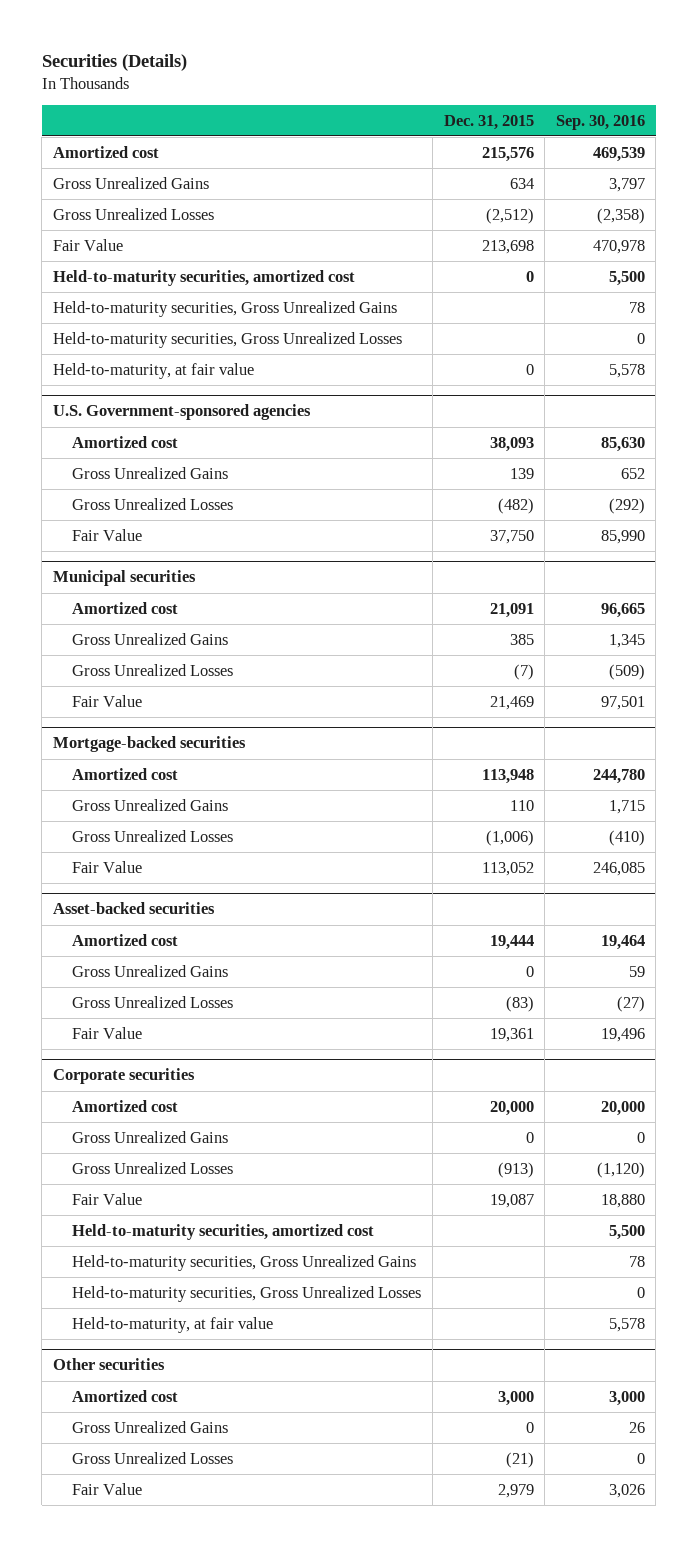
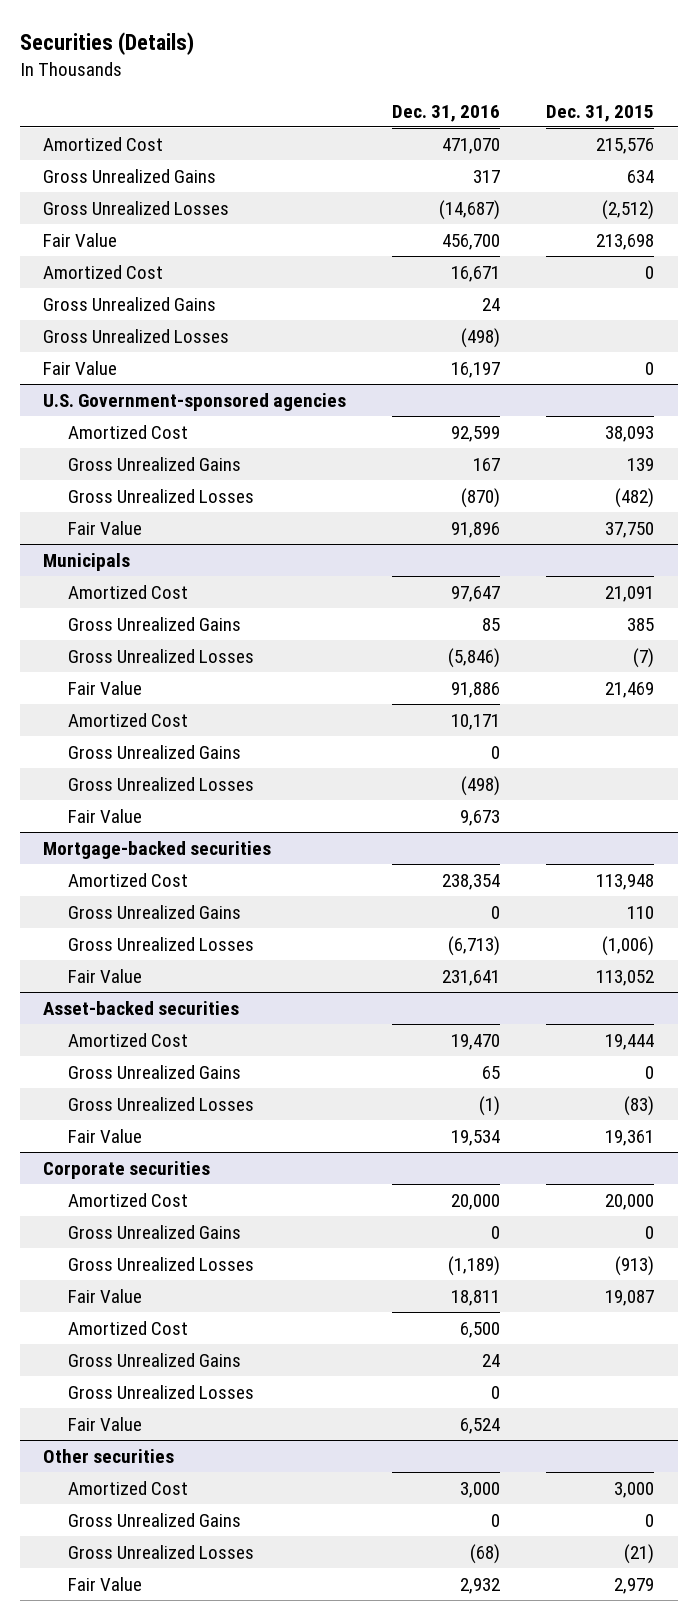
[555,114,645,130] Sep. 30, 2016 -> none
none -> [392,104,501,122] Dec. 31, 2016
[52,145,159,158] Amortized cost -> [43,136,164,151] Amortized Cost
[52,269,355,286] Held-to-maturity securities, amortized cost -> [43,264,164,279] Amortized Cost
[52,300,397,317] Held-to-maturity securities, Gross Unrealized Gains -> [43,296,217,311] Gross Unrealized Gains
[52,331,402,348] Held-to-maturity securities, Gross Unrealized Losses -> [43,328,230,343] Gross Unrealized Losses
[52,362,254,379] Held-to-maturity, at fair value -> [43,360,118,375] Fair Value
[72,435,179,448] Amortized cost -> [67,424,188,439] Amortized Cost
[52,570,196,587] Municipal securities -> [43,552,131,571] Municipals
[72,601,179,614] Amortized cost -> [67,584,188,599] Amortized Cost
none -> [67,712,188,727] Amortized Cost
none -> [67,744,241,759] Gross Unrealized Gains
none -> [67,776,254,791] Gross Unrealized Losses
none -> [67,808,142,823] Fair Value
[72,767,179,780] Amortized cost -> [67,872,188,887] Amortized Cost
[72,933,179,946] Amortized cost -> [67,1032,188,1047] Amortized Cost
[72,1099,179,1112] Amortized cost -> [67,1192,188,1207] Amortized Cost
[72,1223,375,1240] Held-to-maturity securities, amortized cost -> [67,1320,188,1335] Amortized Cost
[72,1254,417,1271] Held-to-maturity securities, Gross Unrealized Gains -> [67,1352,241,1367] Gross Unrealized Gains
[72,1285,422,1302] Held-to-maturity securities, Gross Unrealized Losses -> [67,1384,254,1399] Gross Unrealized Losses
[72,1316,274,1333] Held-to-maturity, at fair value -> [67,1416,142,1431] Fair Value
[72,1389,179,1402] Amortized cost -> [67,1480,188,1495] Amortized Cost

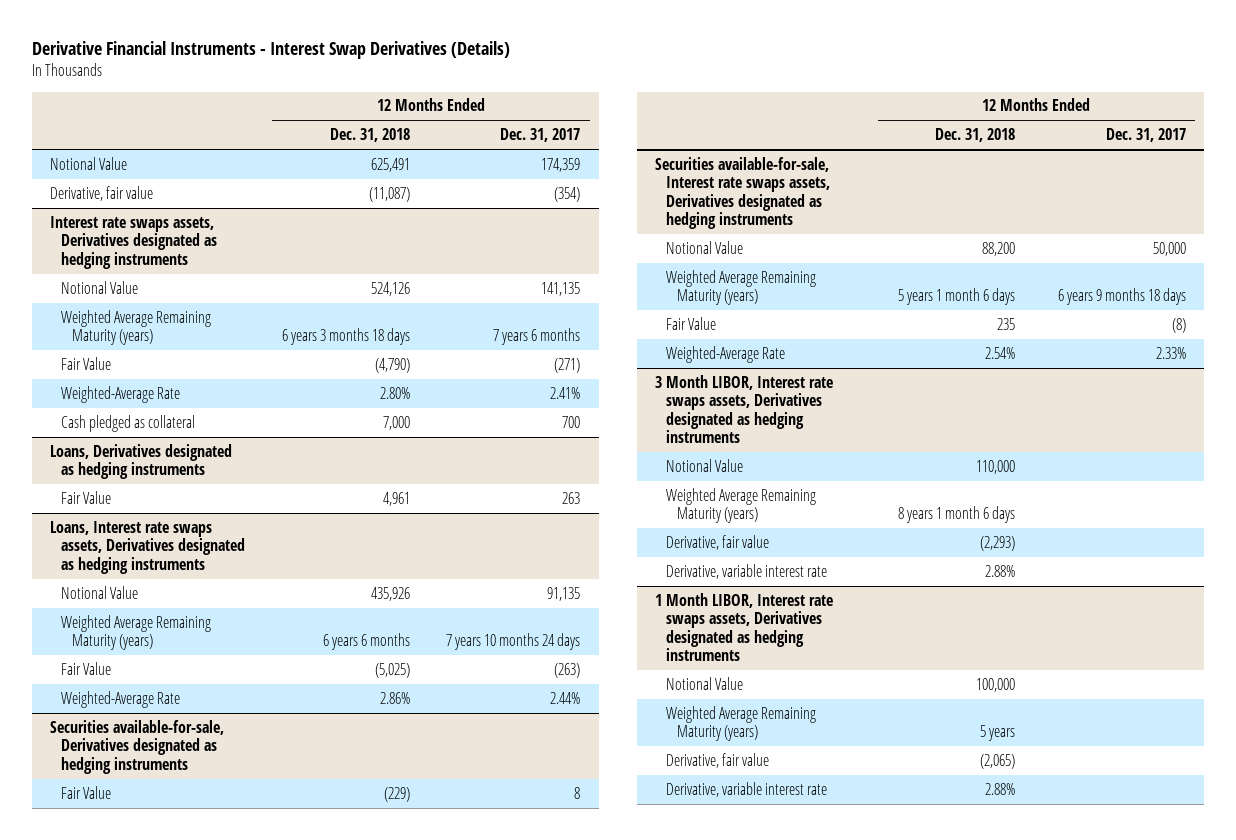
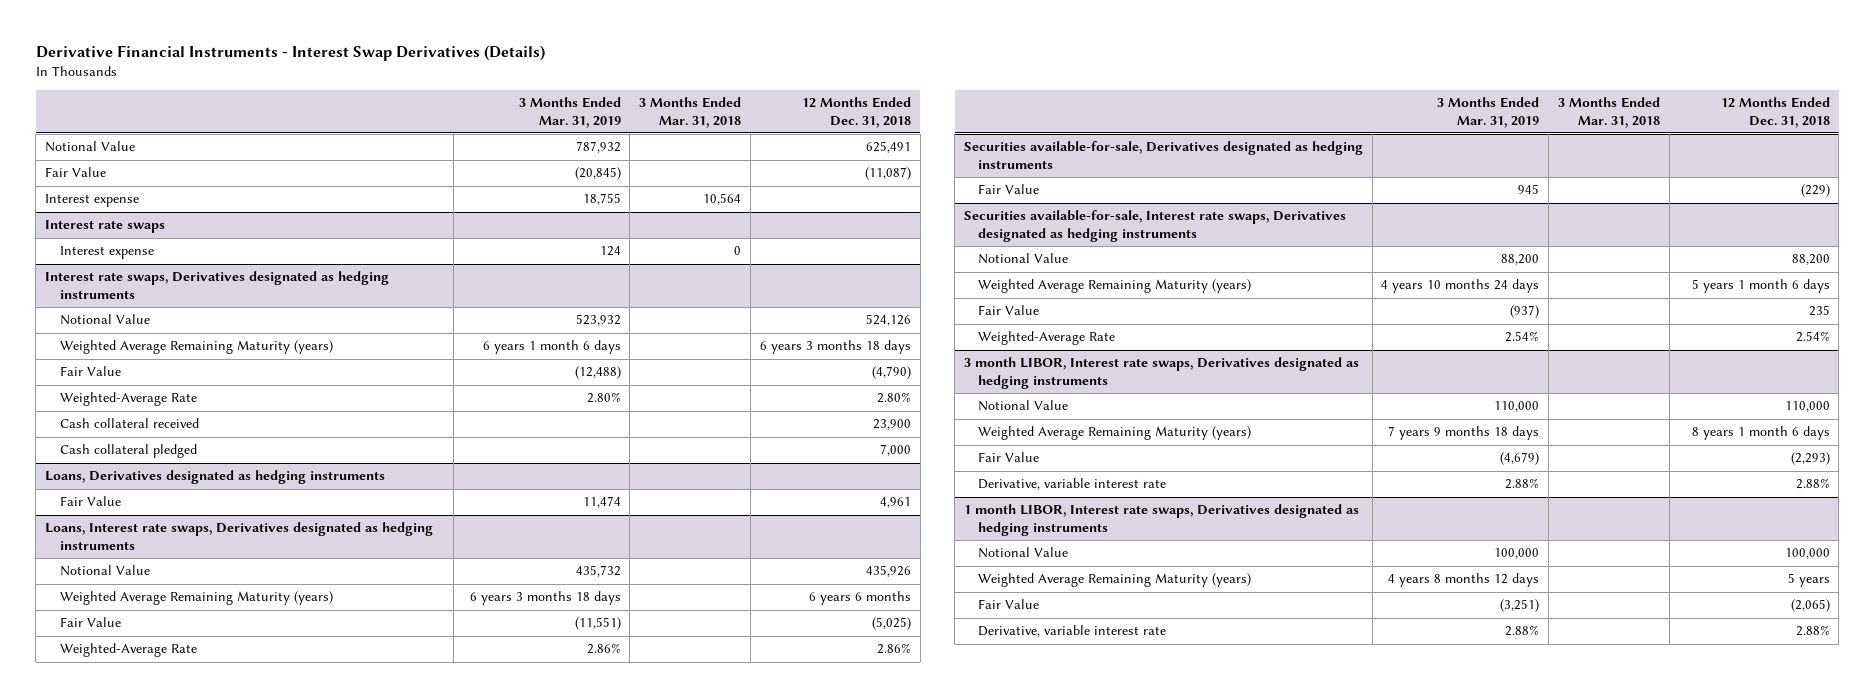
[500,128,581,143] Dec. 31, 2017 -> none
none -> [518,97,621,128] 3 Months Ended Mar. 31, 2019
none -> [639,97,742,128] 3 Months Ended Mar. 31, 2018
[50,185,154,201] Derivative, fair value -> [45,167,107,178] Fair Value
none -> [45,194,140,208] Interest expense
none -> [45,220,166,234] Interest rate swaps
none -> [59,246,154,260] Interest expense
[50,215,217,269] Interest rate swaps assets, Derivatives designated as hedging instruments -> [45,271,390,299] Interest rate swaps, Derivatives designated as hedging instruments
none -> [59,418,199,429] Cash collateral received
[60,414,195,432] Cash pledged as collateral -> [59,444,197,459] Cash collateral pledged
[50,520,245,574] Loans, Interest rate swaps assets, Derivatives designated as hedging instruments -> [45,522,434,550] Loans, Interest rate swaps, Derivatives designated as hedging instruments
[655,156,831,230] Securities available-for-sale, Interest rate swaps assets, Derivatives designated as hedging instruments -> [963,210,1346,242] Securities available-for-sale, Interest rate swaps, Derivatives designated as hedging instruments
[655,374,834,444] 3 Month LIBOR, Interest rate swaps assets, Derivatives designated as hedging instruments -> [963,357,1359,389] 3 month LIBOR, Interest rate swaps, Derivatives designated as hedging instruments
[666,534,770,550] Derivative, fair value -> [978,452,1040,463] Fair Value
[655,592,834,662] 1 Month LIBOR, Interest rate swaps assets, Derivatives designated as hedging instruments -> [963,504,1359,536] 1 month LIBOR, Interest rate swaps, Derivatives designated as hedging instruments
[666,752,770,768] Derivative, fair value -> [978,599,1040,610] Fair Value

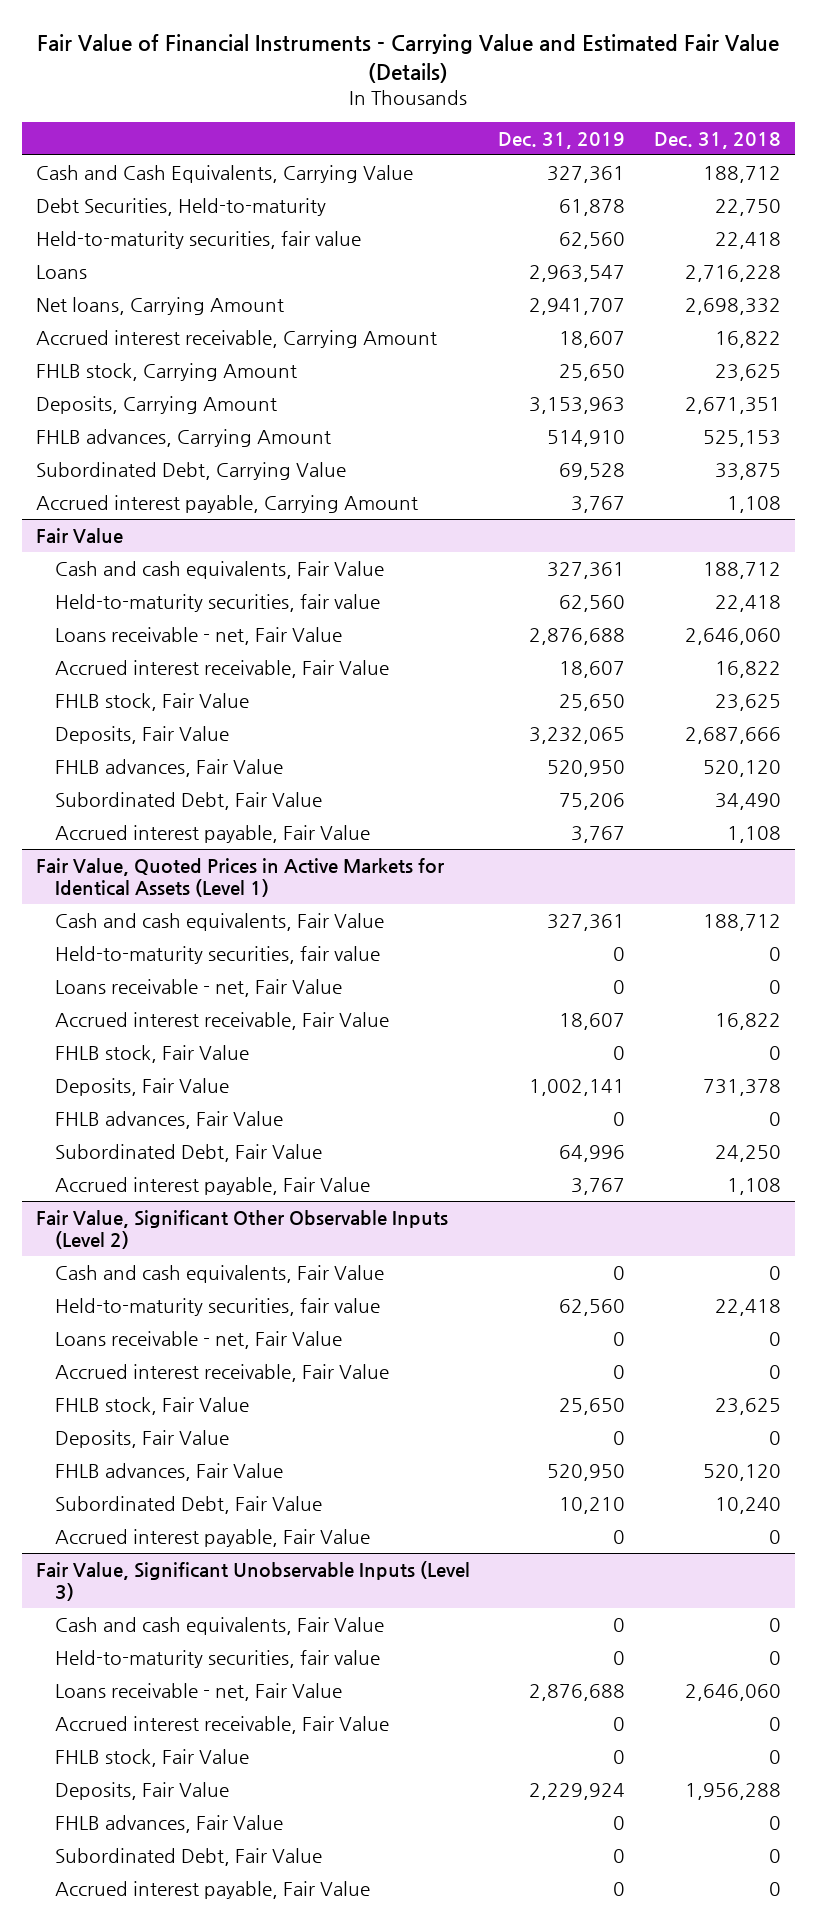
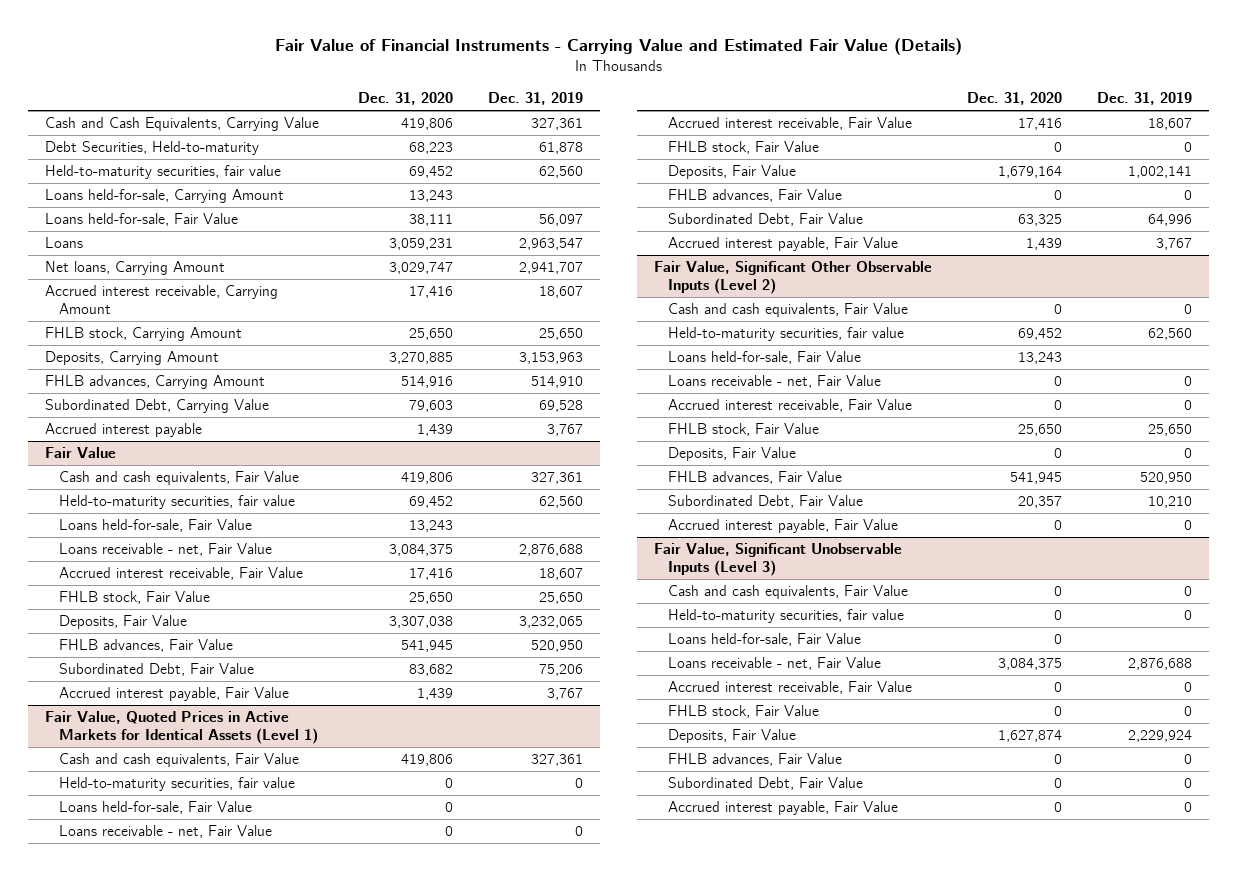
[653,132,781,150] Dec. 31, 2018 -> none
none -> [358,91,454,105] Dec. 31, 2020
none -> [45,189,285,204] Loans held-for-sale, Carrying Amount
none -> [45,213,239,227] Loans held-for-sale, Fair Value
[35,494,418,513] Accrued interest payable, Carrying Amount -> [45,423,203,438] Accrued interest payable
none -> [59,519,253,533] Loans held-for-sale, Fair Value
none -> [59,801,253,815] Loans held-for-sale, Fair Value
none -> [668,351,862,365] Loans held-for-sale, Fair Value
none -> [668,633,862,647] Loans held-for-sale, Fair Value

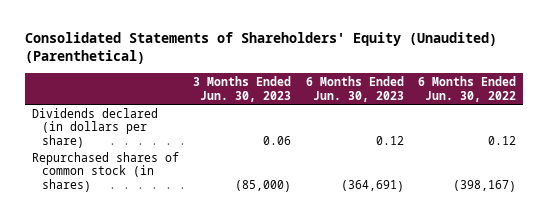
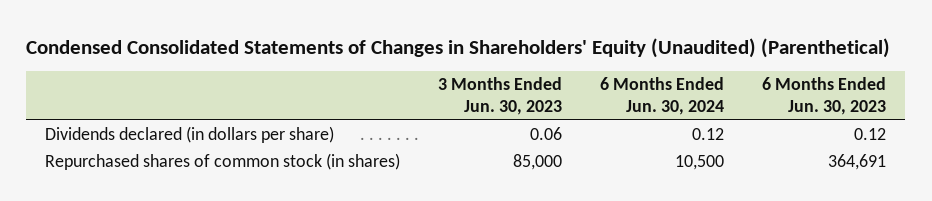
[25,32,498,65] Consolidated Statements of Shareholders' Equity (Unaudited) (Parenthetical) -> [26,37,891,58] Condensed Consolidated Statements of Changes in Shareholders' Equity (Unaudited) (Parenthetical)
[417,76,516,102] 6 Months Ended Jun. 30, 2022 -> none
none -> [600,77,725,116] 6 Months Ended Jun. 30, 2024
[235,179,292,192] (85,000) -> [513,154,563,171] 85,000
[340,179,404,192] (364,691) -> [828,154,887,171] 364,691

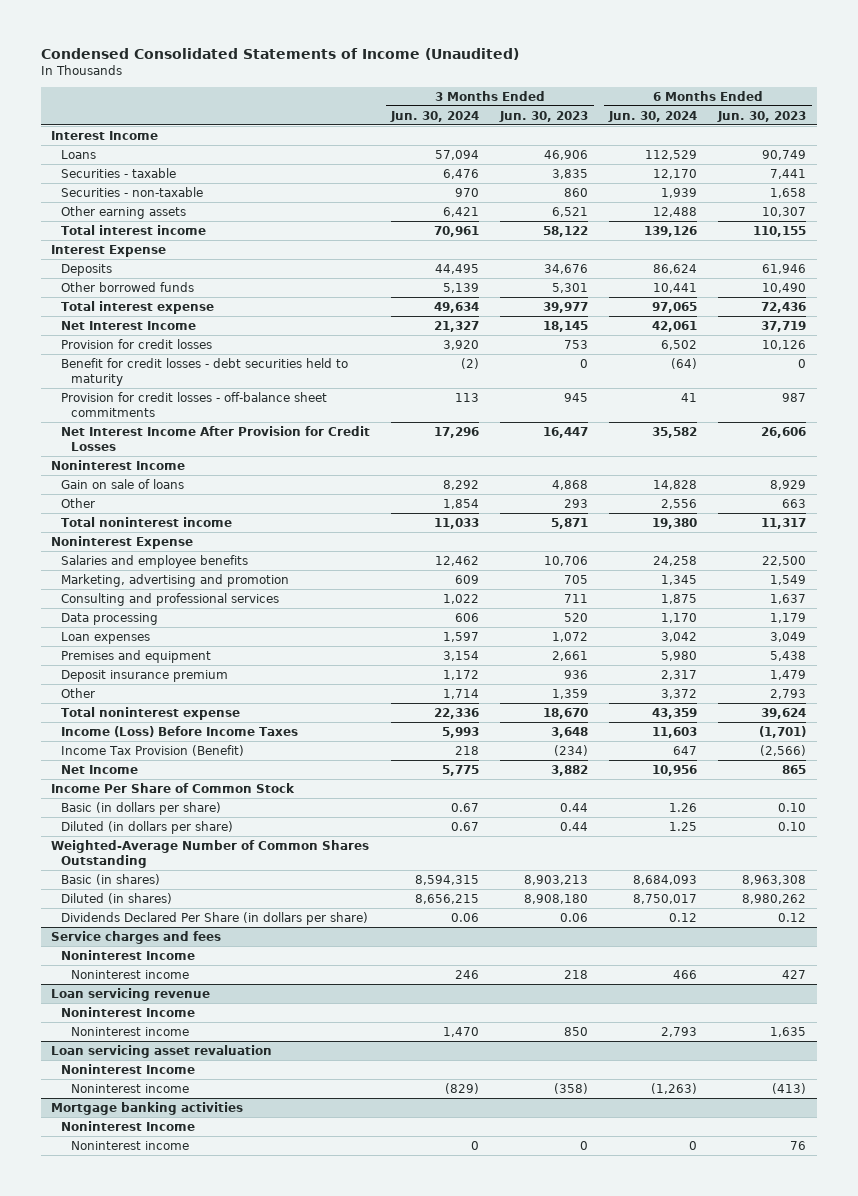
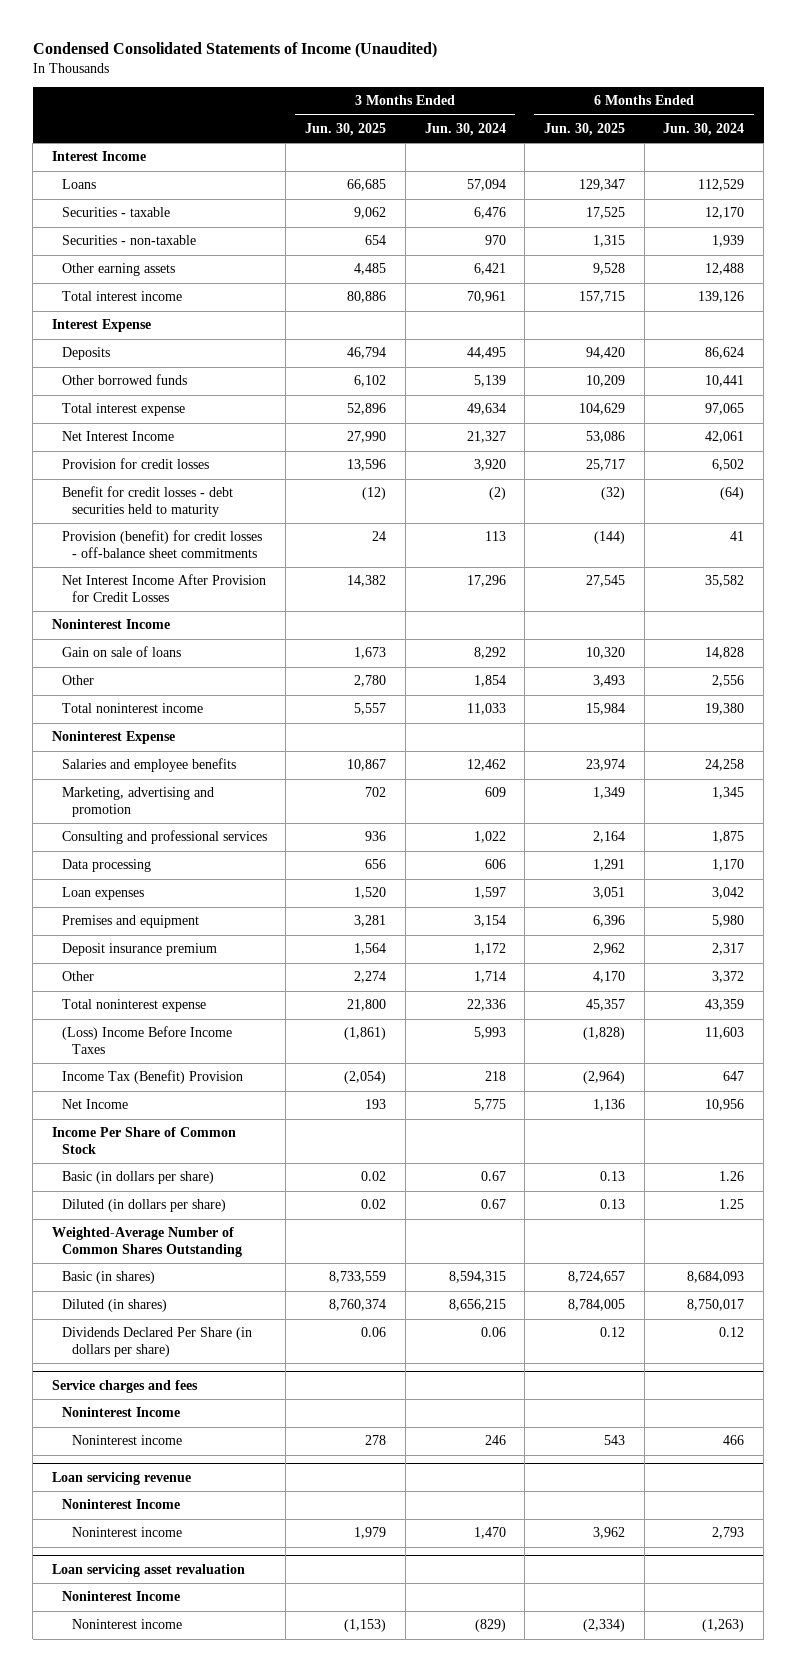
[499,110,589,122] Jun. 30, 2023 -> none
[717,110,807,122] Jun. 30, 2023 -> none
none -> [305,123,387,137] Jun. 30, 2025
none -> [543,123,625,137] Jun. 30, 2025
[61,391,328,417] Provision for credit losses - off-balance sheet commitments -> [61,530,262,559] Provision (benefit) for credit losses - off-balance sheet commitments
[61,725,299,737] Income (Loss) Before Income Taxes -> [61,1026,232,1055] (Loss) Income Before Income Taxes
[61,744,245,756] Income Tax Provision (Benefit) -> [61,1070,243,1085] Income Tax (Benefit) Provision
[51,1101,244,1115] Mortgage banking activities -> none
[61,1120,196,1131] Noninterest Income -> none
[71,1140,190,1150] Noninterest income -> none

